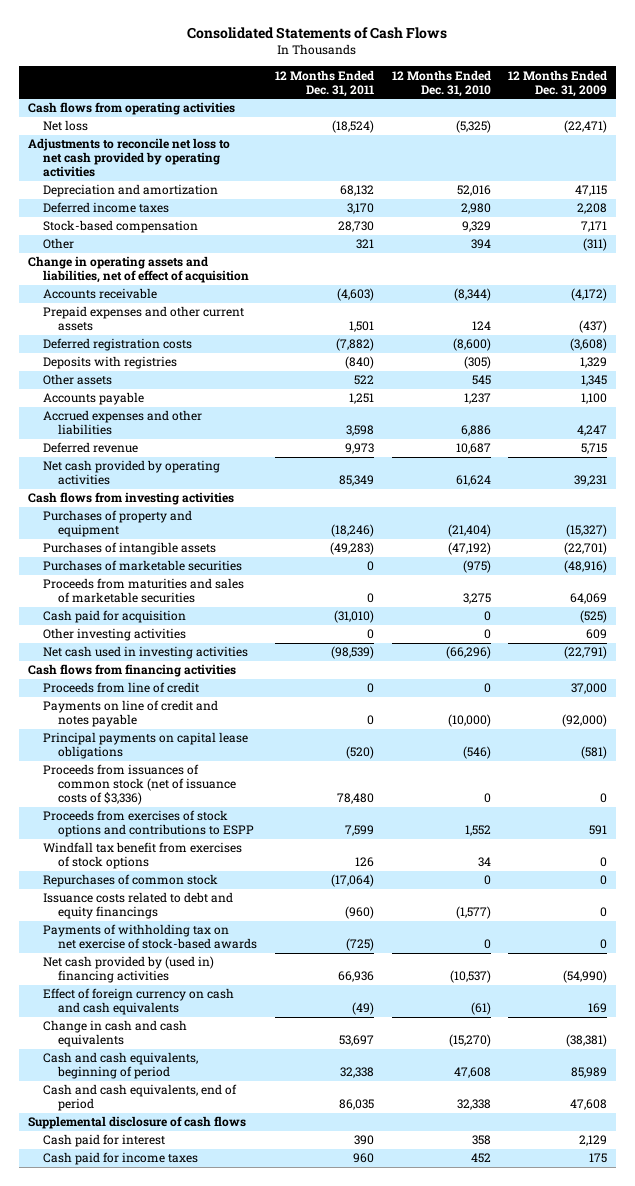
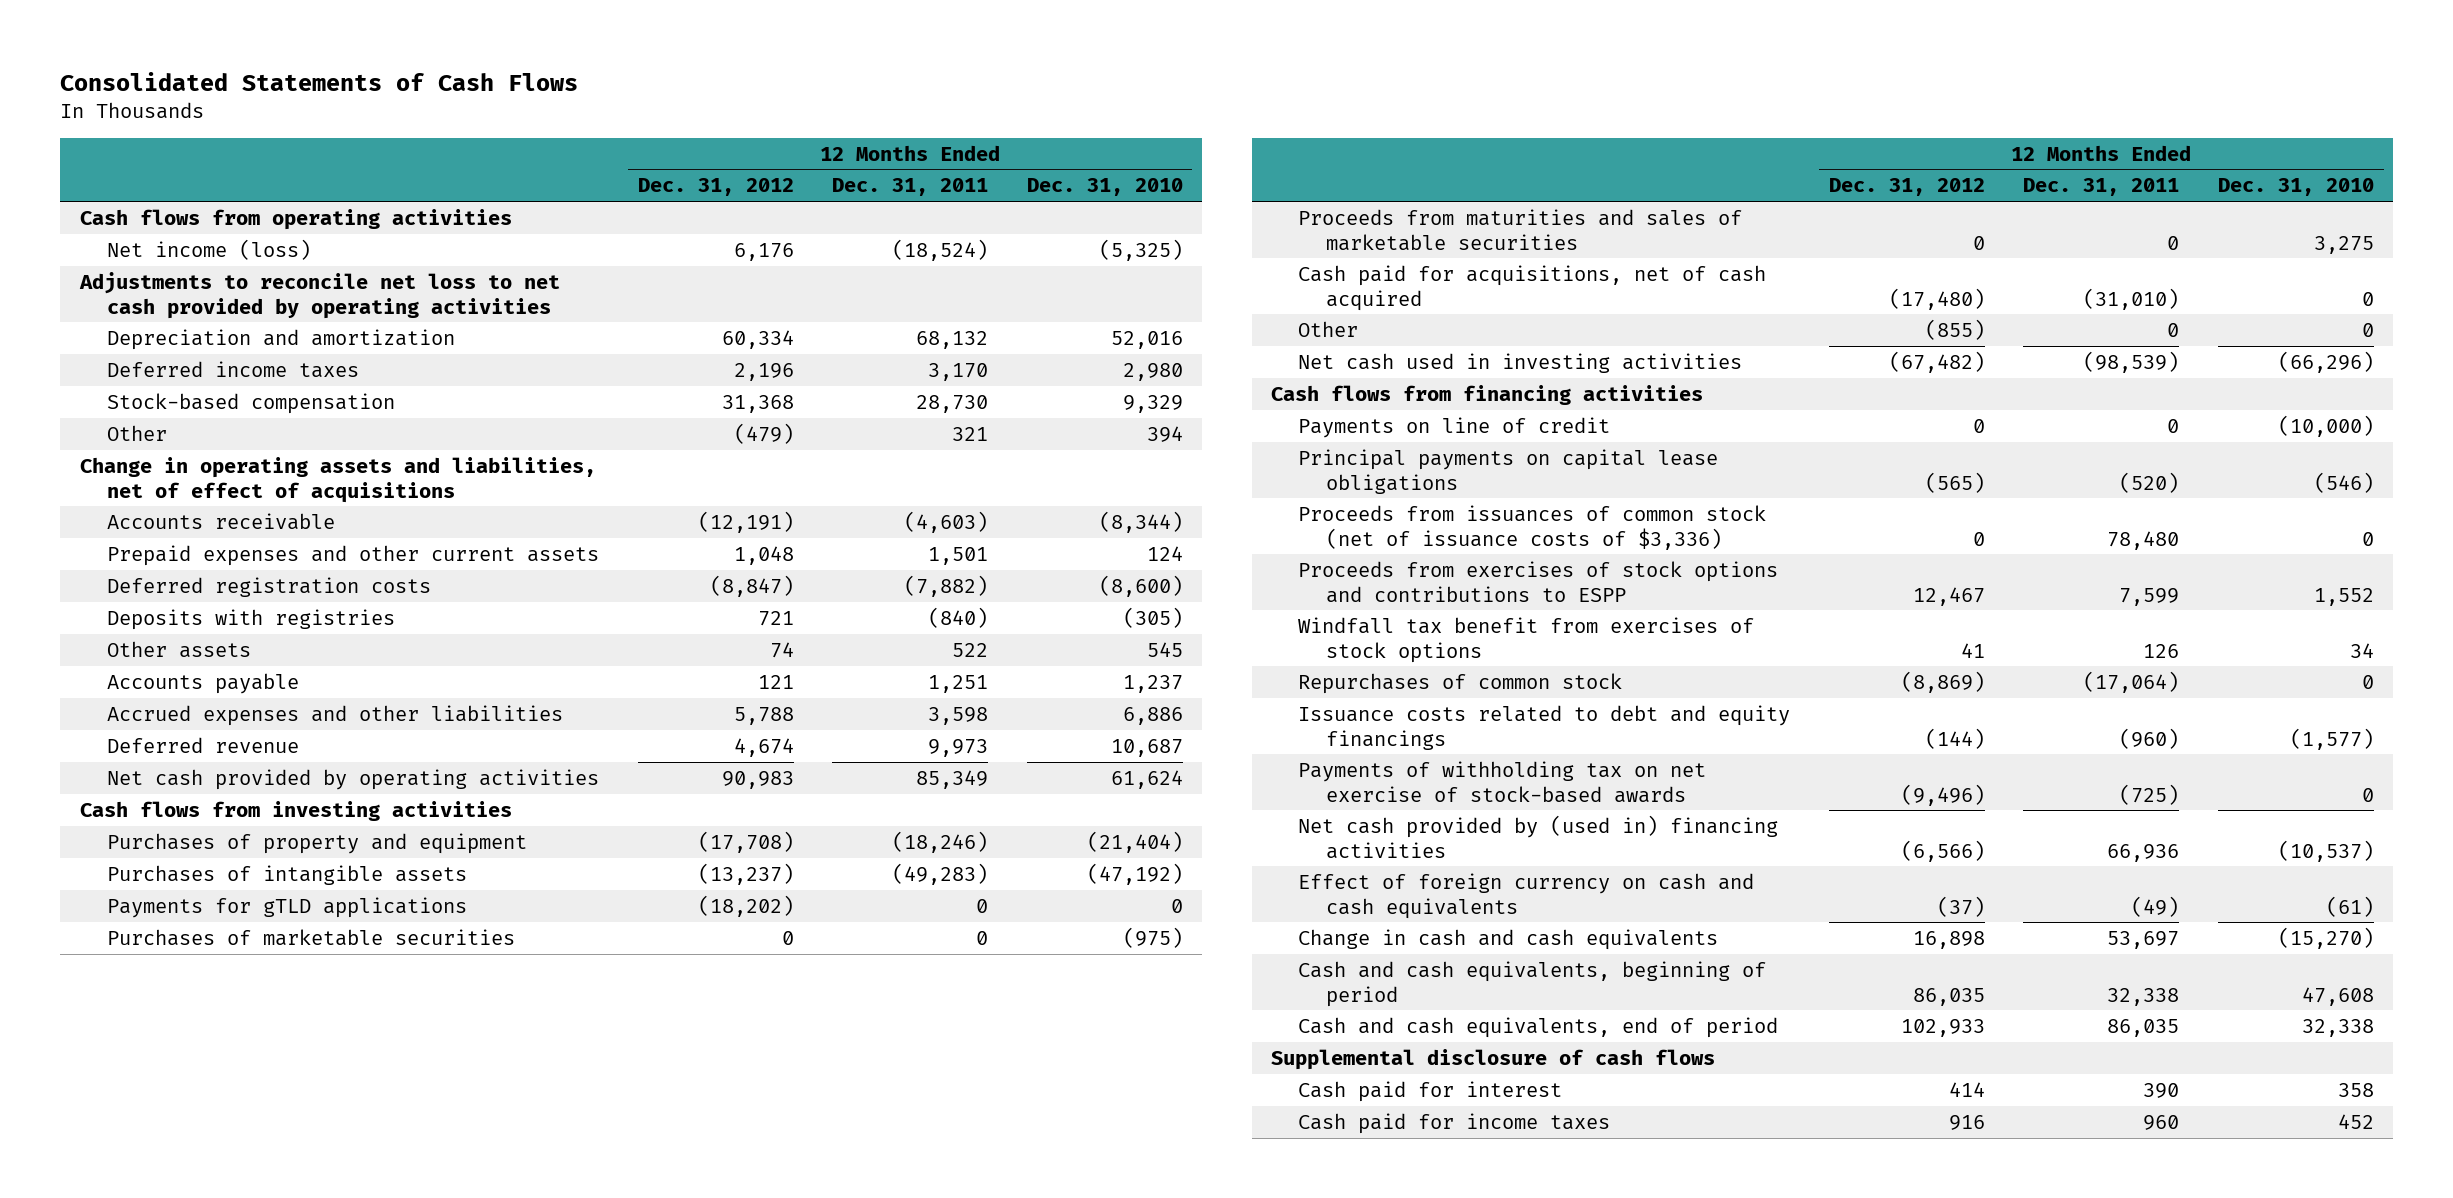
[508,69,608,97] 12 Months Ended Dec. 31, 2009 -> none
none -> [637,178,794,197] Dec. 31, 2012
[42,120,88,132] Net loss -> [107,238,312,260] Net income (loss)
[27,256,249,284] Change in operating assets and liabilities, net of effect of acquisition -> [79,456,596,503] Change in operating assets and liabilities, net of effect of acquisitions
none -> [107,896,468,918] Payments for gTLD applications
[42,610,186,624] Cash paid for acquisition -> [1298,264,1767,311] Cash paid for acquisitions, net of cash acquired
[42,628,186,642] Other investing activities -> [1298,320,1359,337] Other
[42,682,199,694] Proceeds from line of credit -> none
[42,700,218,728] Payments on line of credit and notes payable -> [1298,416,1611,438] Payments on line of credit

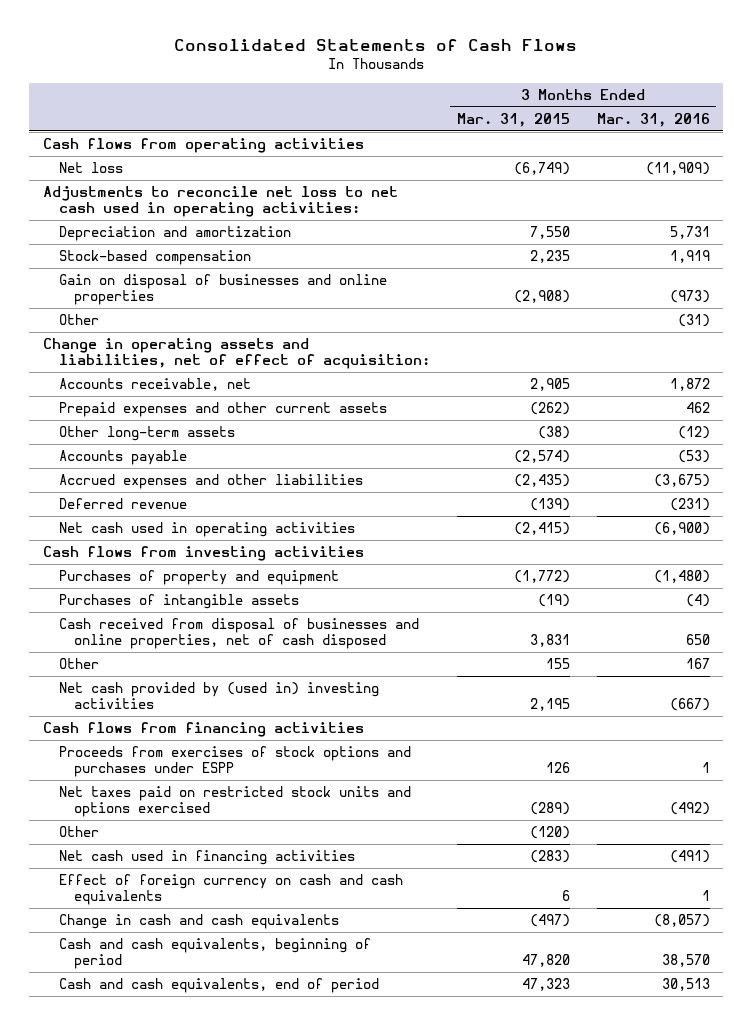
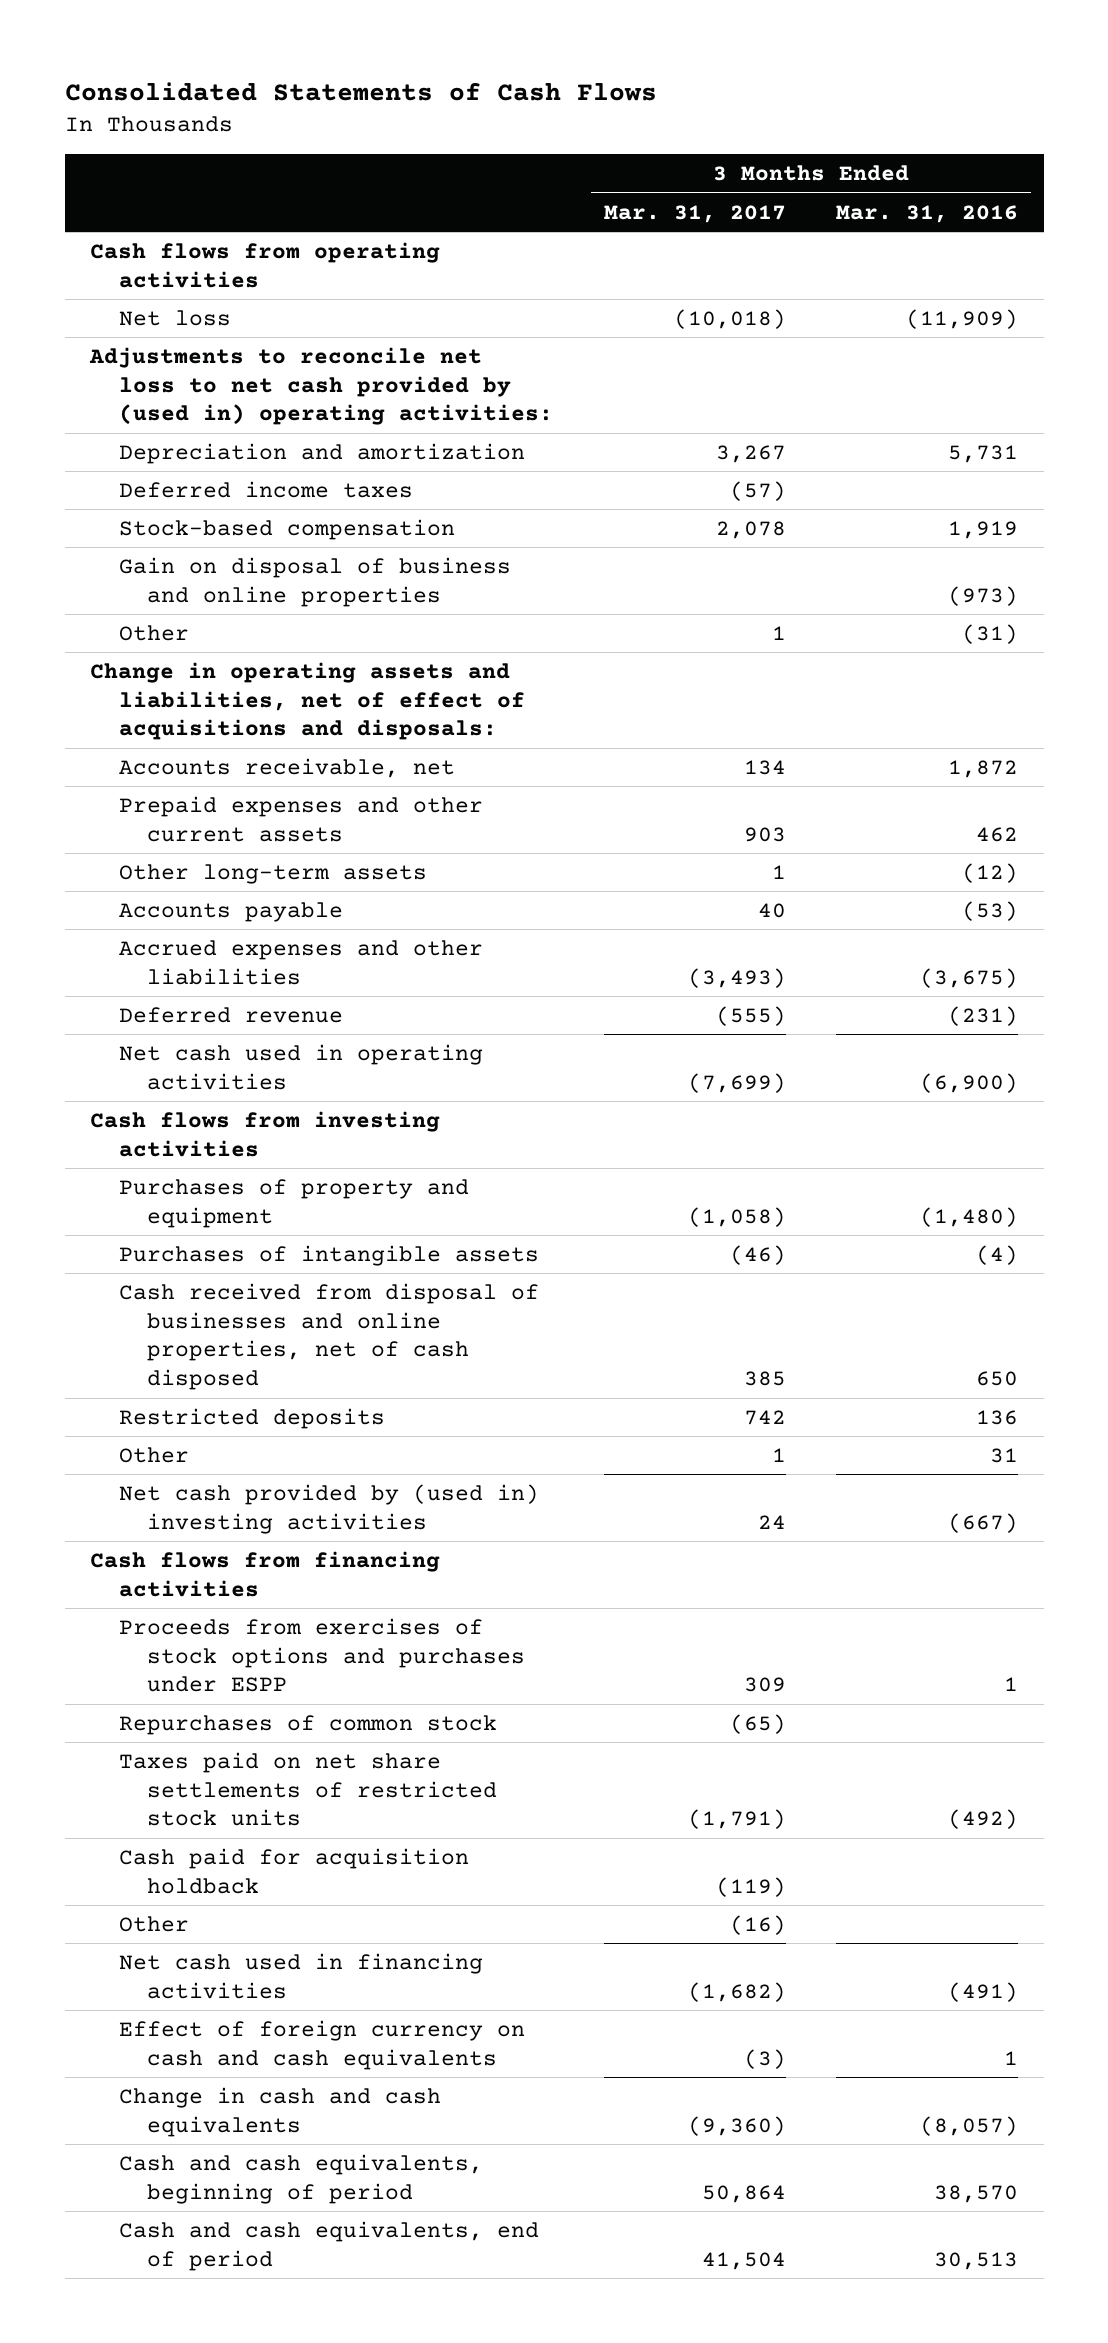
[456,112,570,127] Mar. 31, 2015 -> none
none -> [603,204,786,223] Mar. 31, 2017
[42,186,398,218] Adjustments to reconcile net loss to net cash used in operating activities: -> [88,346,553,426] Adjustments to reconcile net loss to net cash provided by (used in) operating activities:
none -> [118,480,413,498] Deferred income taxes
[58,274,387,306] Gain on disposal of businesses and online properties -> [118,556,511,607] Gain on disposal of business and online properties
[42,338,430,370] Change in operating assets and liabilities, net of effect of acquisition: -> [89,661,525,741] Change in operating assets and liabilities, net of effect of acquisitions and disposals:
none -> [118,1407,385,1429] Restricted deposits
[685,658,710,670] 167 -> [990,1447,1019,1463] 31
none -> [118,1714,497,1735] Repurchases of common stock
[58,786,411,818] Net taxes paid on restricted stock units and options exercised -> [118,1751,498,1827] Taxes paid on net share settlements of restricted stock units
none -> [118,1847,469,1894] Cash paid for acquisition holdback

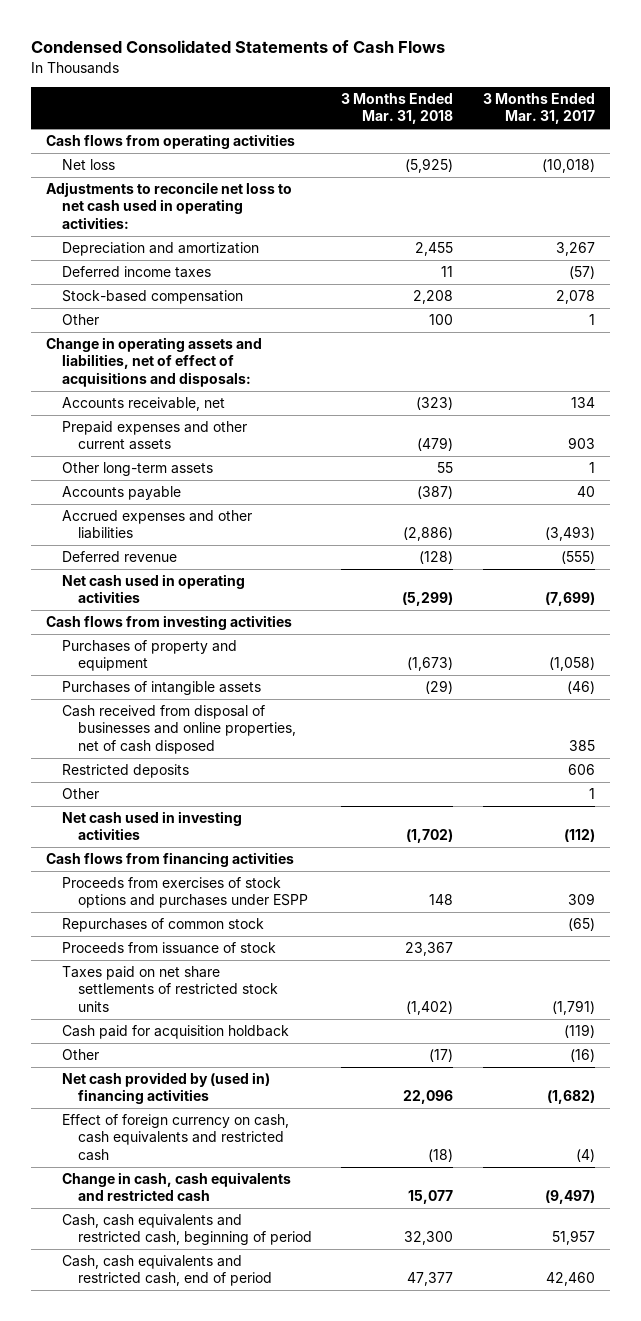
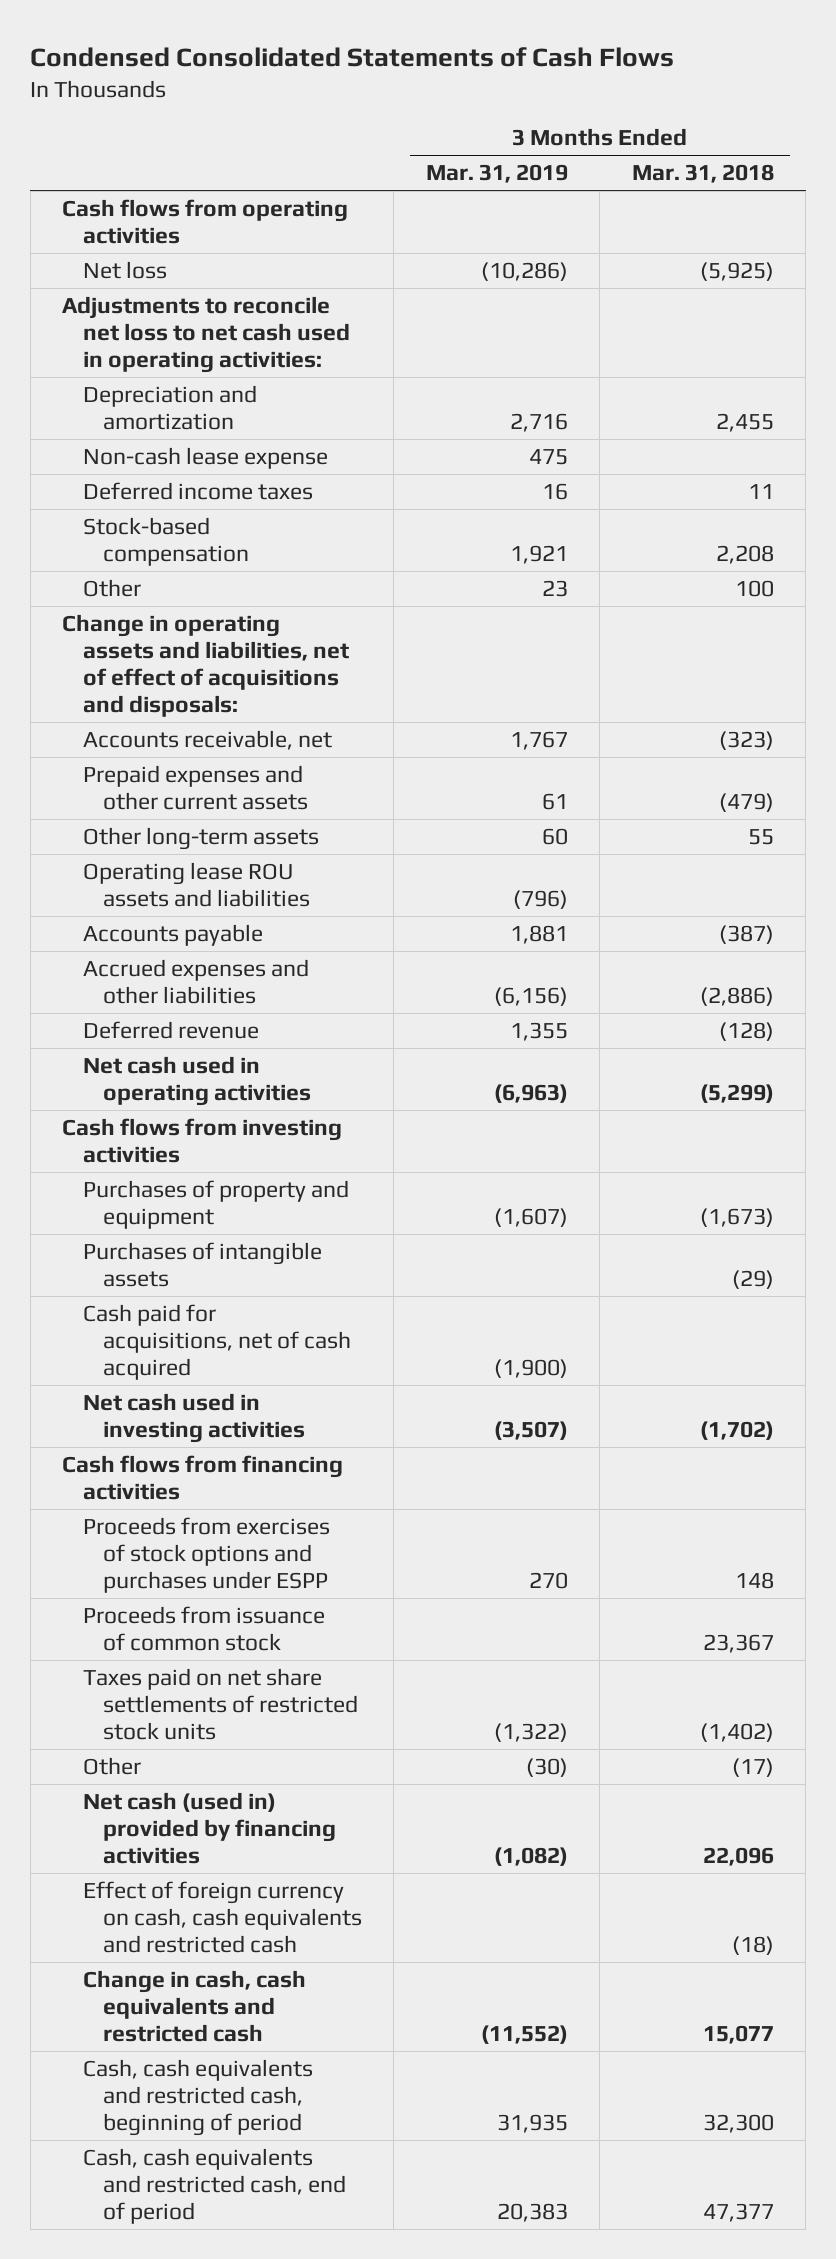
[482,93,595,125] 3 Months Ended Mar. 31, 2017 -> none
none -> [425,164,568,184] Mar. 31, 2019
none -> [82,446,328,469] Non-cash lease expense
none -> [82,861,310,908] Operating lease ROU assets and liabilities
[61,705,296,754] Cash received from disposal of businesses and online properties, net of cash disposed -> none
[61,764,189,779] Restricted deposits -> none
[61,788,99,800] Other -> none
none -> [82,1303,351,1381] Cash paid for acquisitions, net of cash acquired
[61,918,264,933] Repurchases of common stock -> none
[61,942,276,955] Proceeds from issuance of stock -> [82,1605,325,1652] Proceeds from issuance of common stock
[61,1025,289,1040] Cash paid for acquisition holdback -> none
[61,1072,270,1105] Net cash provided by (used in) financing activities -> [82,1791,336,1865] Net cash (used in) provided by financing activities

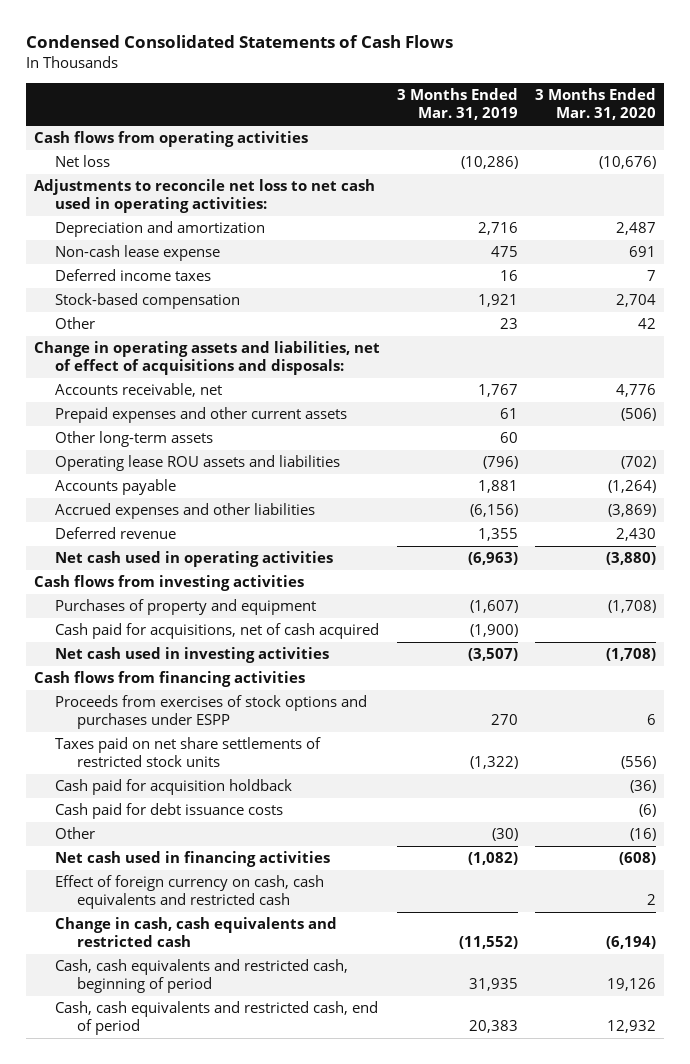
[631,164,774,184] Mar. 31, 2018 -> none
none -> [534,88,656,121] 3 Months Ended Mar. 31, 2020
[82,1241,322,1288] Purchases of intangible assets -> none
[82,1605,325,1652] Proceeds from issuance of common stock -> none
none -> [55,779,293,796] Cash paid for acquisition holdback
none -> [55,803,284,820] Cash paid for debt issuance costs
[82,1791,336,1865] Net cash (used in) provided by financing activities -> [55,851,331,868] Net cash used in financing activities

